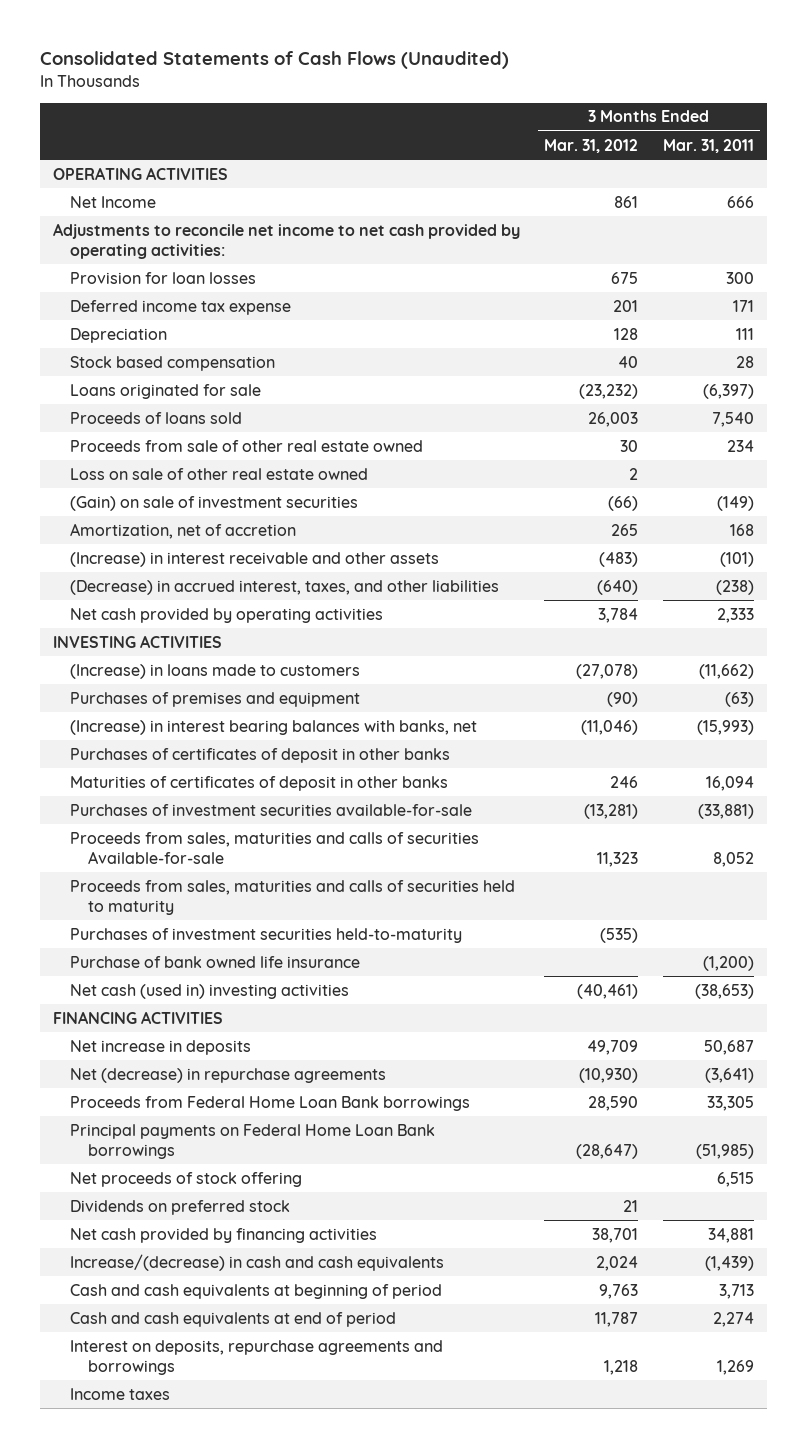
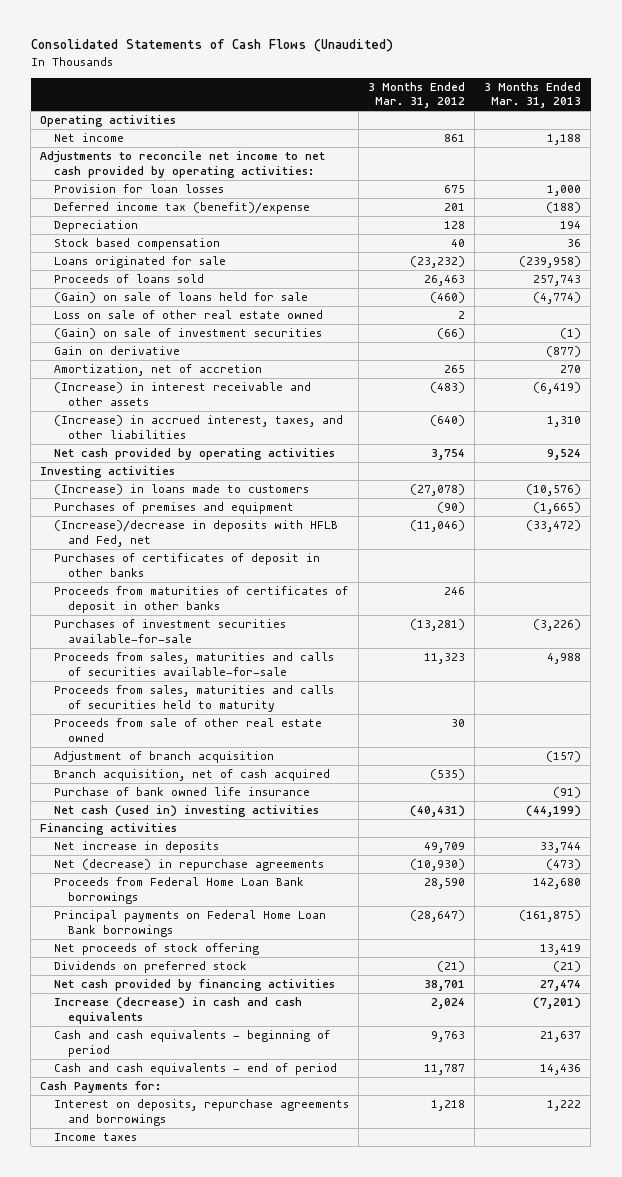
[663,138,755,153] Mar. 31, 2011 -> none
none -> [484,81,582,109] 3 Months Ended Mar. 31, 2013
[52,166,228,180] OPERATING ACTIVITIES -> [40,115,177,128] Operating activities
[70,195,157,208] Net Income -> [54,133,125,143] Net income
[70,299,292,315] Deferred income tax expense -> [54,202,311,215] Deferred income tax (benefit)/expense
[588,411,639,427] 26,003 -> [424,275,466,287] 26,463
none -> [54,292,309,304] (Gain) on sale of loans held for sale
none -> [54,346,181,356] Gain on derivative
[70,579,500,595] (Decrease) in accrued interest, taxes, and other liabilities -> [54,415,344,439] (Increase) in accrued interest, taxes, and other liabilities
[598,607,639,623] 3,784 -> [431,449,466,461] 3,754
[52,634,222,648] INVESTING ACTIVITIES -> [40,466,176,479] Investing activities
[70,719,478,735] (Increase) in interest bearing balances with banks, net -> [54,520,339,547] (Increase)/decrease in deposits with HFLB and Fed, net
[70,775,449,791] Maturities of certificates of deposit in other banks -> [54,586,349,613] Proceeds from maturities of certificates of deposit in other banks
[70,831,480,864] Proceeds from sales, maturities and calls of securities Available-for-sale -> [54,652,335,676] Proceeds from sales, maturities and calls of securities available-for-sale
[70,439,424,452] Proceeds from sale of other real estate owned -> [54,718,323,742] Proceeds from sale of other real estate owned
none -> [54,751,275,764] Adjustment of branch acquisition
[70,927,463,943] Purchases of investment securities held-to-maturity -> [54,769,331,782] Branch acquisition, net of cash acquired
[577,983,639,999] (40,461) -> [410,805,466,818] (40,431)
[52,1010,223,1024] FINANCING ACTIVITIES -> [40,823,178,836] Financing activities
[623,1199,639,1212] 21 -> [437,961,466,973] (21)
[70,1253,445,1271] Increase/(decrease) in cash and cash equivalents -> [54,997,303,1024] Increase (decrease) in cash and cash equivalents
[70,1283,443,1299] Cash and cash equivalents at beginning of period -> [54,1030,331,1057] Cash and cash equivalents - beginning of period
[70,1311,397,1327] Cash and cash equivalents at end of period -> [54,1063,338,1076] Cash and cash equivalents - end of period
none -> [40,1081,162,1094] Cash Payments for:

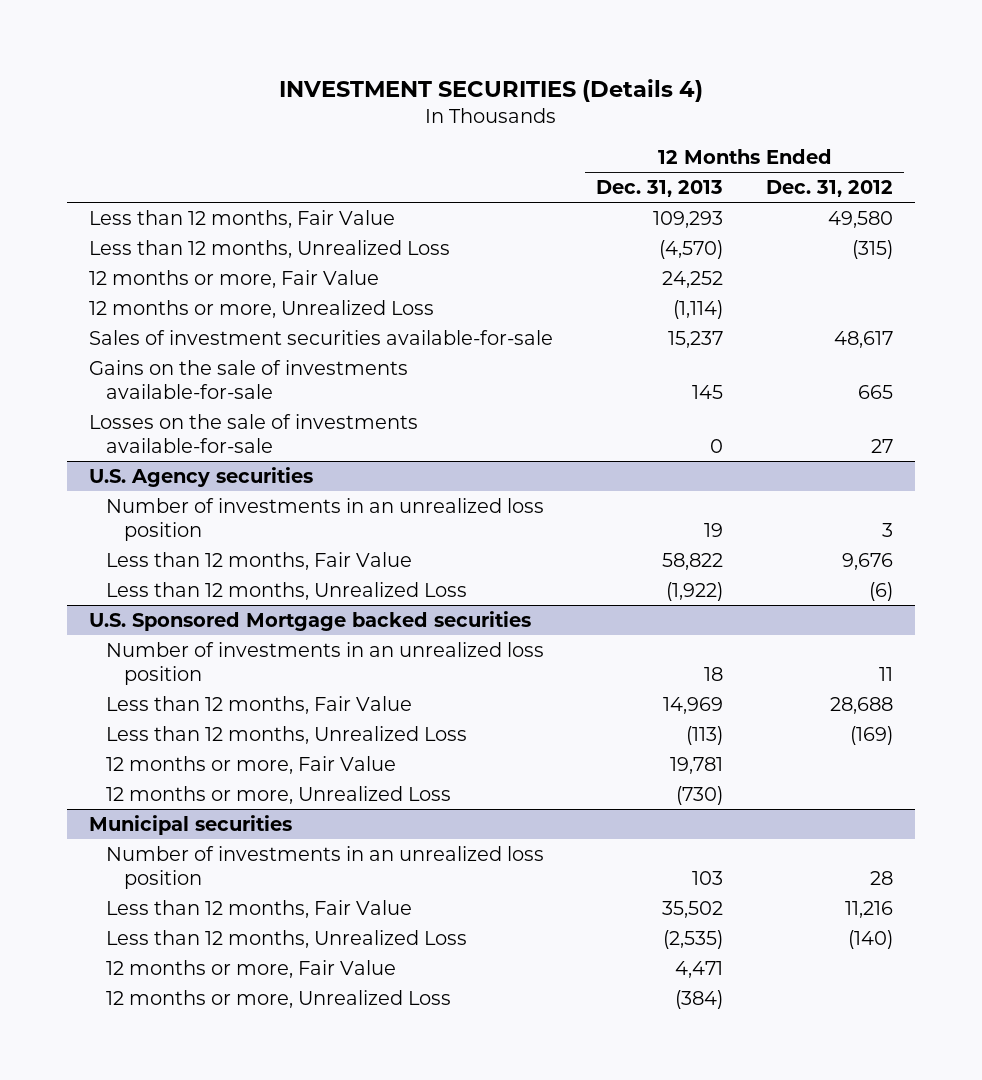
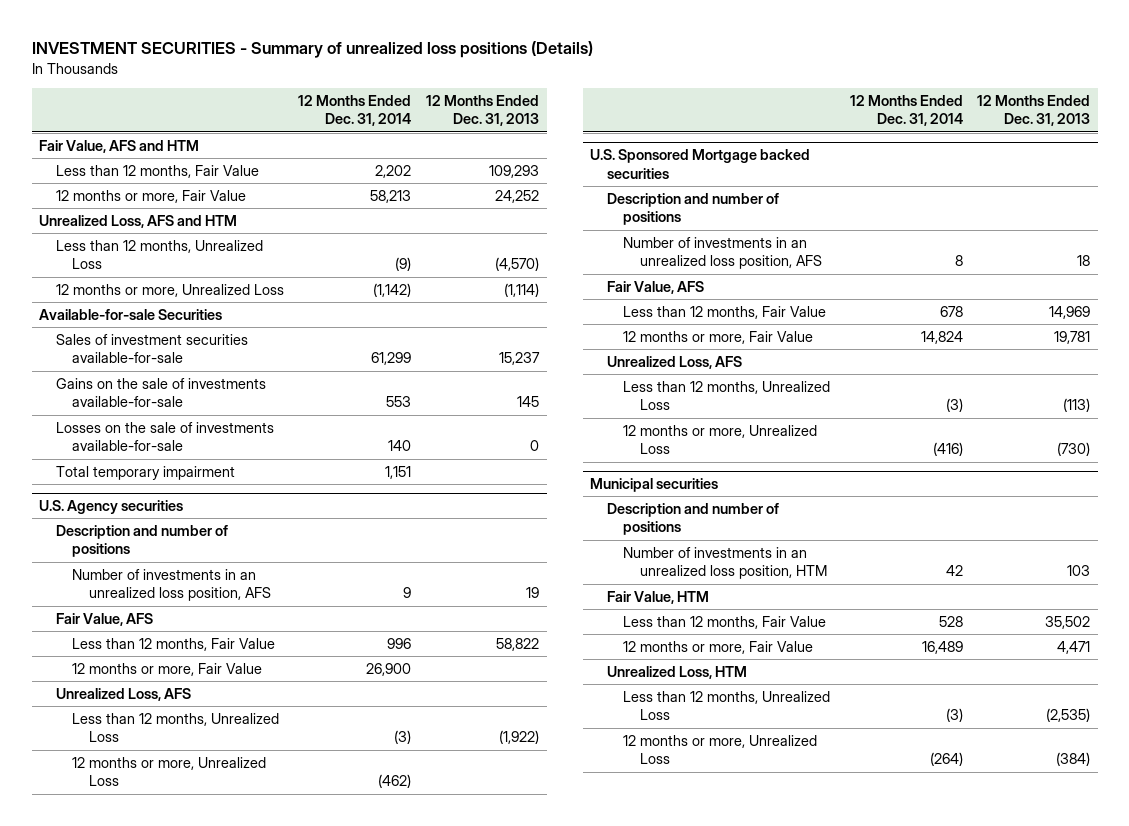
[279,79,704,103] INVESTMENT SECURITIES (Details 4) -> [31,41,593,59] INVESTMENT SECURITIES - Summary of unrealized loss positions (Details)
[766,180,894,198] Dec. 31, 2012 -> none
none -> [298,94,412,127] 12 Months Ended Dec. 31, 2014
none -> [38,139,199,153] Fair Value, AFS and HTM
none -> [38,214,237,228] Unrealized Loss, AFS and HTM
[88,239,450,258] Less than 12 months, Unrealized Loss -> [55,239,263,270] Less than 12 months, Unrealized Loss
none -> [38,308,222,320] Available-for-sale Securities
none -> [55,465,235,480] Total temporary impairment
none -> [55,524,228,558] Description and number of positions
[106,497,545,542] Number of investments in an unrealized loss position -> [72,568,271,602] Number of investments in an unrealized loss position, AFS
none -> [55,612,153,626] Fair Value, AFS
none -> [72,662,263,676] 12 months or more, Fair Value
none -> [55,687,191,701] Unrealized Loss, AFS
none -> [72,756,267,787] 12 months or more, Unrealized Loss
none -> [606,192,779,226] Description and number of positions
[106,641,545,686] Number of investments in an unrealized loss position -> [623,236,823,270] Number of investments in an unrealized loss position, AFS
none -> [606,280,704,294] Fair Value, AFS
none -> [606,355,742,369] Unrealized Loss, AFS
[106,725,468,744] Less than 12 months, Unrealized Loss -> [623,380,831,411] Less than 12 months, Unrealized Loss
none -> [606,502,779,536] Description and number of positions
[106,845,545,890] Number of investments in an unrealized loss position -> [623,546,828,580] Number of investments in an unrealized loss position, HTM
none -> [606,590,709,604] Fair Value, HTM
none -> [606,665,747,679] Unrealized Loss, HTM
[106,929,468,948] Less than 12 months, Unrealized Loss -> [623,690,831,721] Less than 12 months, Unrealized Loss

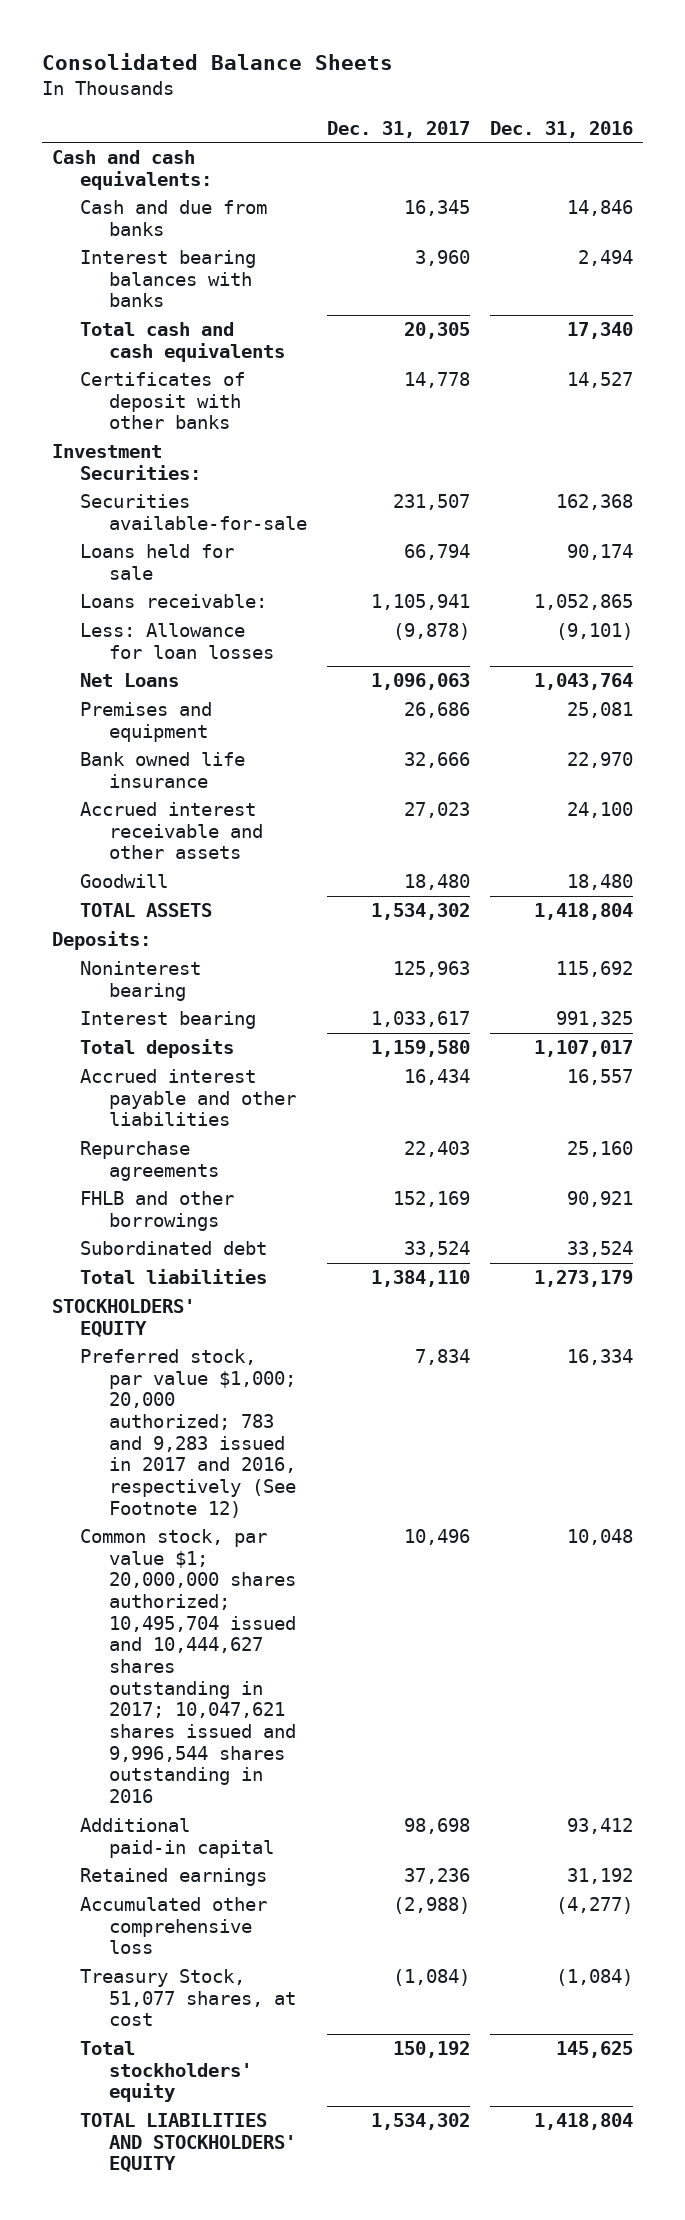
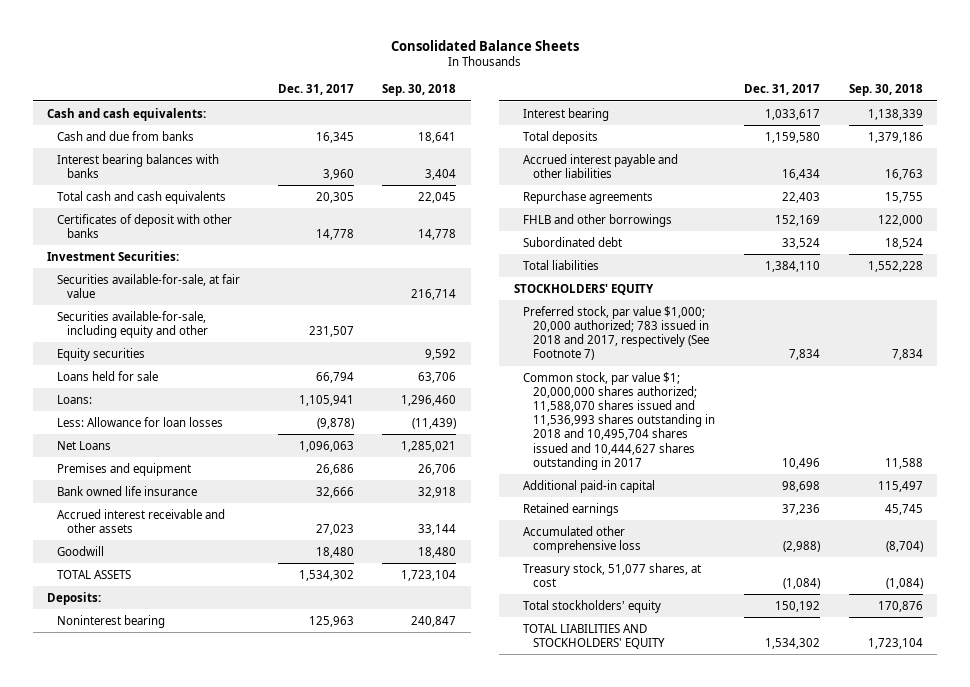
[490,120,634,138] Dec. 31, 2016 -> none
none -> [382,84,457,97] Sep. 30, 2018
none -> [57,273,241,298] Securities available-for-sale, at fair value
[80,494,307,530] Securities available-for-sale -> [57,310,208,338] Securities available-for-sale, including equity and other
none -> [57,347,146,361] Equity securities
[80,594,268,609] Loans receivable: -> [57,394,93,404] Loans:
[80,1349,296,1518] Preferred stock, par value $1,000; 20,000 authorized; 783 and 9,283 issued in 2017 and 2016, respectively (See Footnote 12) -> [523,305,709,361] Preferred stock, par value $1,000; 20,000 authorized; 783 issued in 2018 and 2017, respectively (See Footnote 7)
[80,1529,296,1804] Common stock, par value $1; 20,000,000 shares authorized; 10,495,704 issued and 10,444,627 shares outstanding in 2017; 10,047,621 shares issued and 9,996,544 shares outstanding in 2016 -> [523,371,715,470] Common stock, par value $1; 20,000,000 shares authorized; 11,588,070 shares issued and 11,536,993 shares outstanding in 2018 and 10,495,704 shares issued and 10,444,627 shares outstanding in 2017
[80,1969,296,2027] Treasury Stock, 51,077 shares, at cost -> [523,562,702,587] Treasury stock, 51,077 shares, at cost

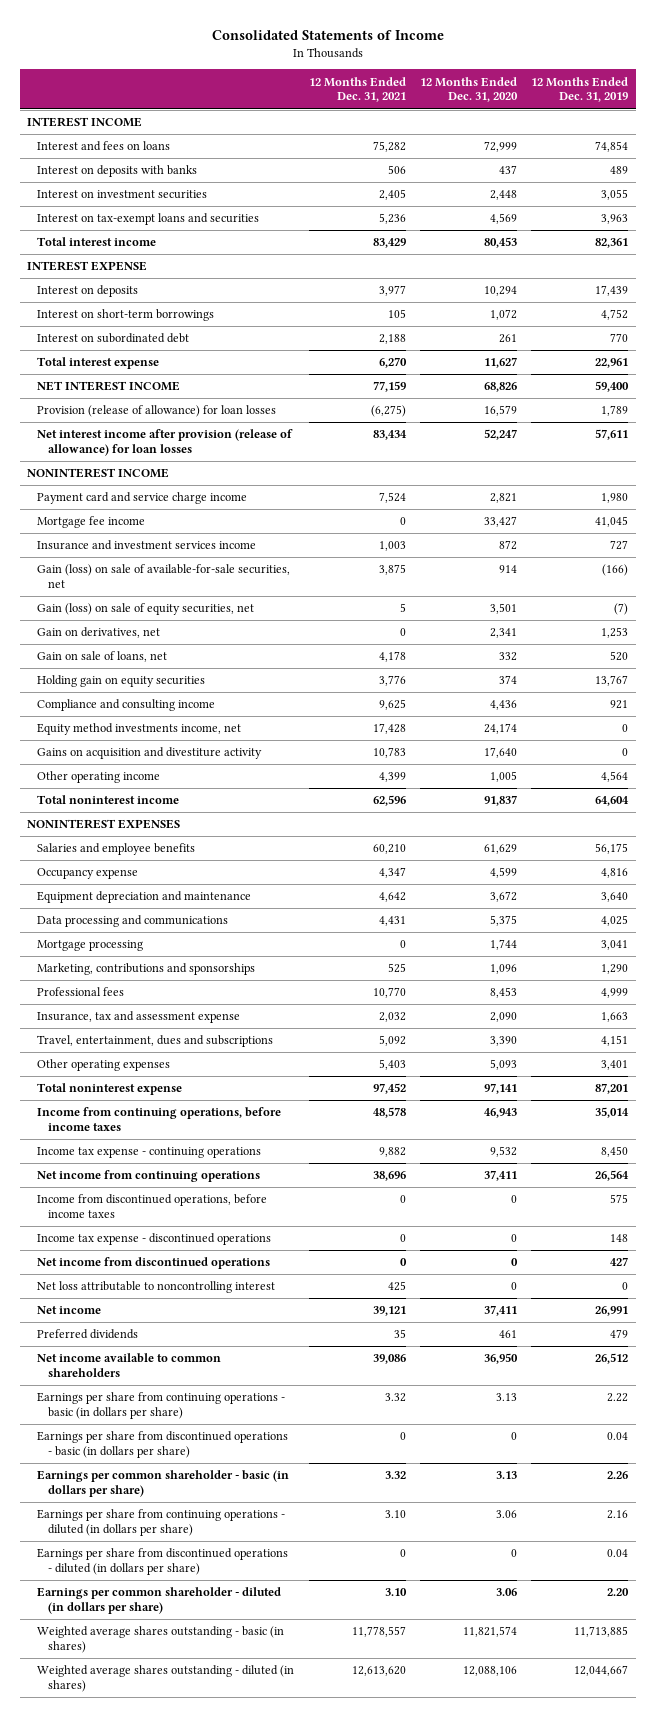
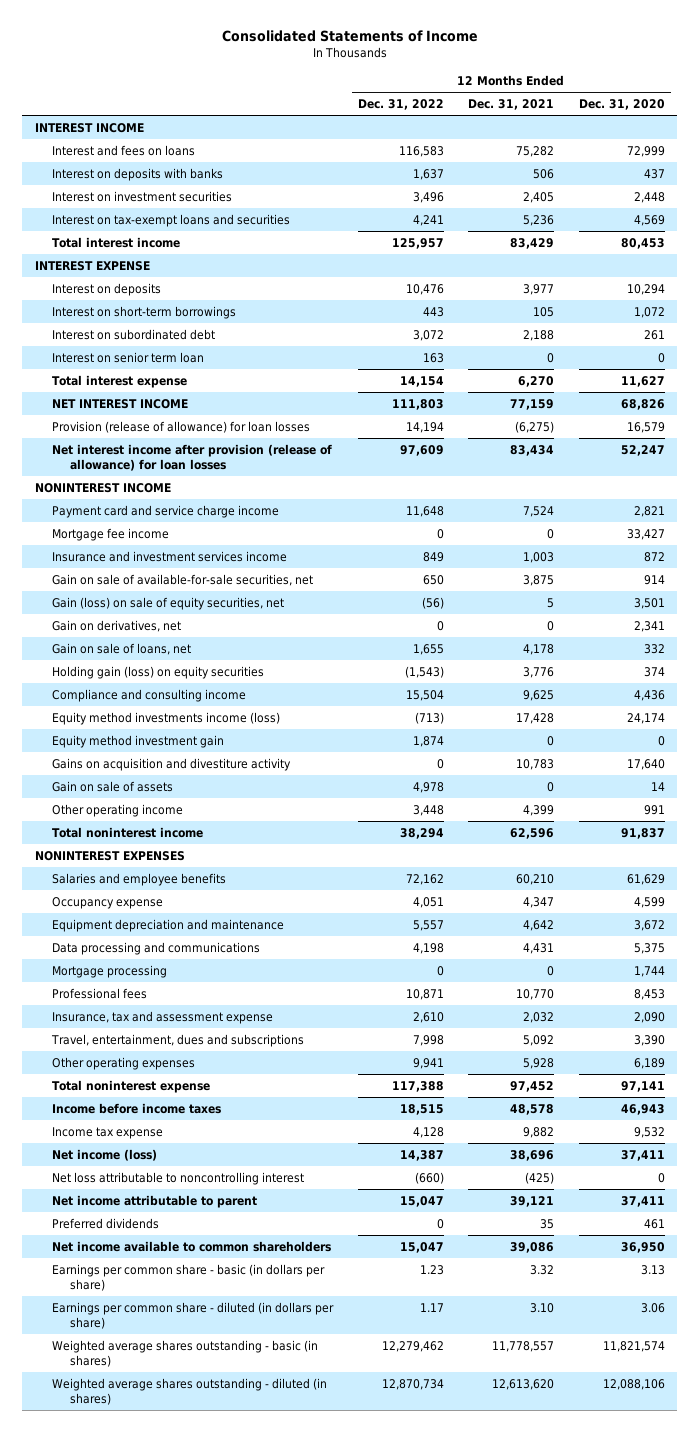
[531,76,629,103] 12 Months Ended Dec. 31, 2019 -> none
none -> [357,99,444,111] Dec. 31, 2022
none -> [52,351,205,363] Interest on senior term loan
[37,564,291,589] Gain (loss) on sale of available-for-sale securities, net -> [52,573,314,586] Gain on sale of available-for-sale securities, net
[37,675,206,688] Holding gain on equity securities -> [52,665,265,679] Holding gain (loss) on equity securities
[37,723,242,736] Equity method investments income, net -> [52,711,281,725] Equity method investments income (loss)
none -> [52,734,225,748] Equity method investment gain
none -> [52,780,174,792] Gain on sale of assets
[490,771,518,783] 1,005 -> [643,804,665,815] 991
[37,963,256,976] Marketing, contributions and sponsorships -> none
[378,1059,406,1071] 5,403 -> [523,1057,555,1069] 5,928
[490,1059,518,1071] 5,093 -> [633,1057,665,1069] 6,189
[37,1194,268,1219] Income from discontinued operations, before income taxes -> none
[37,1233,272,1246] Income tax expense - discontinued operations -> none
[37,1257,271,1270] Net income from discontinued operations -> none
[37,1107,282,1132] Income from continuing operations, before income taxes -> [52,1102,222,1114] Income before income taxes
[37,1147,262,1159] Income tax expense - continuing operations -> [52,1126,164,1139] Income tax expense
[37,1170,261,1183] Net income from continuing operations -> [52,1148,158,1161] Net income (loss)
[387,1281,406,1292] 425 -> [525,1171,555,1184] (425)
[37,1306,102,1315] Net income -> [52,1194,258,1208] Net income attributable to parent
[37,1392,286,1420] Earnings per share from continuing operations - basic (in dollars per share) -> none
[37,1431,289,1459] Earnings per share from discontinued operations - basic (in dollars per share) -> none
[37,1509,286,1537] Earnings per share from continuing operations - diluted (in dollars per share) -> none
[37,1548,289,1576] Earnings per share from discontinued operations - diluted (in dollars per share) -> none
[37,1470,290,1498] Earnings per common shareholder - basic (in dollars per share) -> [52,1263,326,1292] Earnings per common share - basic (in dollars per share)
[37,1587,282,1615] Earnings per common shareholder - diluted (in dollars per share) -> [52,1301,335,1330] Earnings per common share - diluted (in dollars per share)

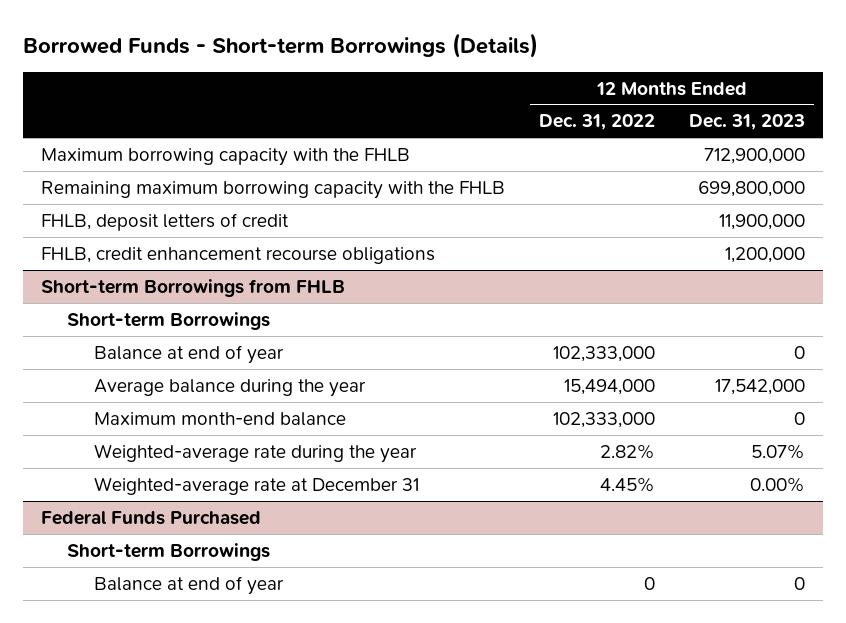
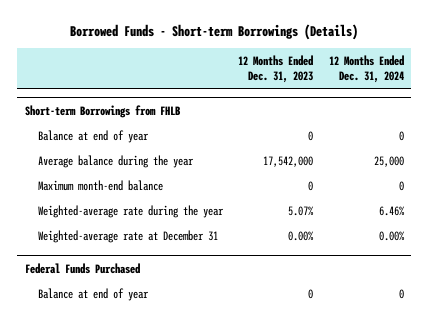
[538,114,655,131] Dec. 31, 2022 -> none
none -> [328,54,404,84] 12 Months Ended Dec. 31, 2024
[40,147,410,166] Maximum borrowing capacity with the FHLB -> none
[40,180,505,199] Remaining maximum borrowing capacity with the FHLB -> none
[40,212,289,231] FHLB, deposit letters of credit -> none
[40,246,435,264] FHLB, credit enhancement recourse obligations -> none
[67,311,271,330] Short-term Borrowings -> none
[67,542,271,561] Short-term Borrowings -> none

